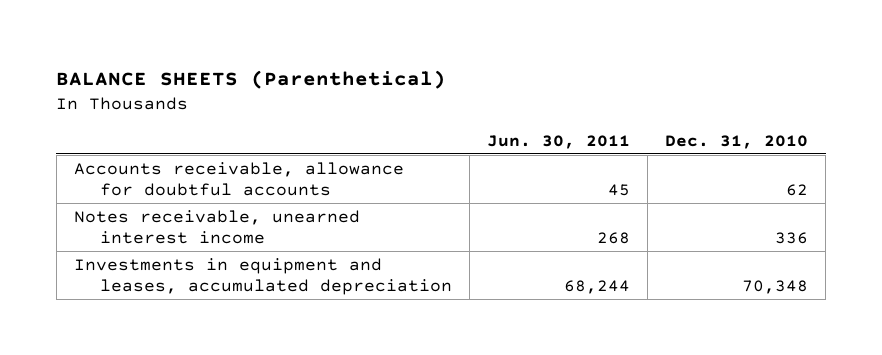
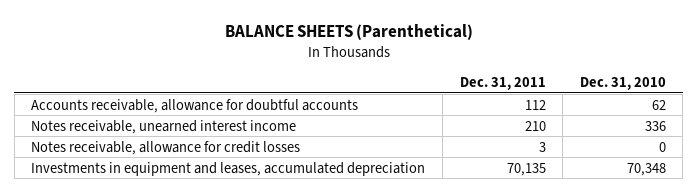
[487,134,631,149] Jun. 30, 2011 -> none
none -> [459,77,546,91] Dec. 31, 2011
none -> [31,140,301,155] Notes receivable, allowance for credit losses

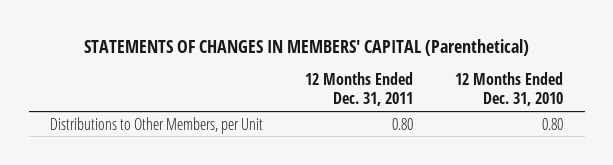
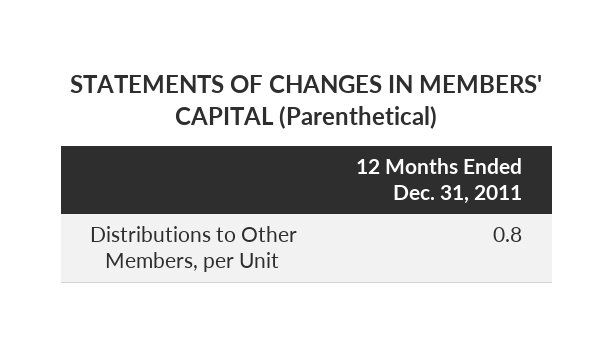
[455,72,564,107] 12 Months Ended Dec. 31, 2010 -> none
[392,117,414,130] 0.80 -> [493,227,523,243] 0.8

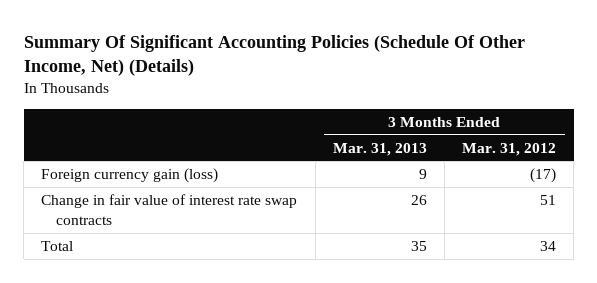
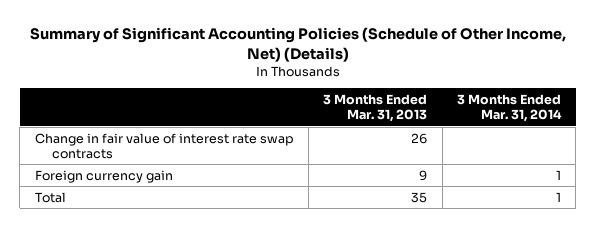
[23,35,525,77] Summary Of Significant Accounting Policies (Schedule Of Other Income, Net) (Details) -> [29,27,566,62] Summary of Significant Accounting Policies (Schedule of Other Income, Net) (Details)
[461,142,556,156] Mar. 31, 2012 -> none
none -> [457,93,563,123] 3 Months Ended Mar. 31, 2014
[41,167,219,183] Foreign currency gain (loss) -> none
none -> [34,169,173,183] Foreign currency gain

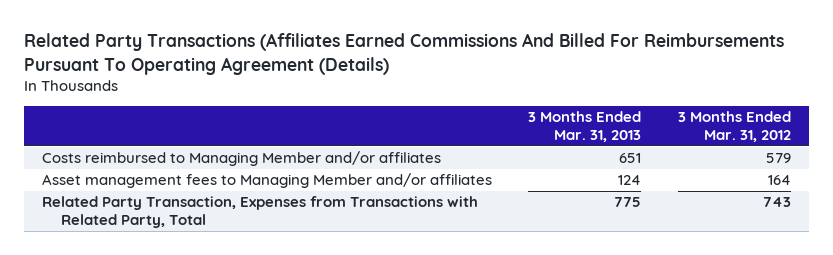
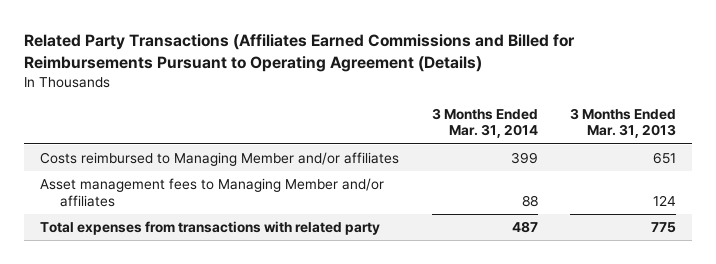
[23,33,784,75] Related Party Transactions (Affiliates Earned Commissions And Billed For Reimbursements Pursuant To Operating Agreement (Details) -> [24,34,576,72] Related Party Transactions (Affiliates Earned Commissions and Billed for Reimbursements Pursuant to Operating Agreement (Details)
[677,111,791,143] 3 Months Ended Mar. 31, 2012 -> none
none -> [431,107,538,139] 3 Months Ended Mar. 31, 2014
[42,196,479,229] Related Party Transaction, Expenses from Transactions with Related Party, Total -> [40,221,381,236] Total expenses from transactions with related party

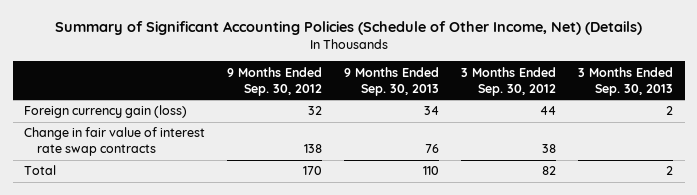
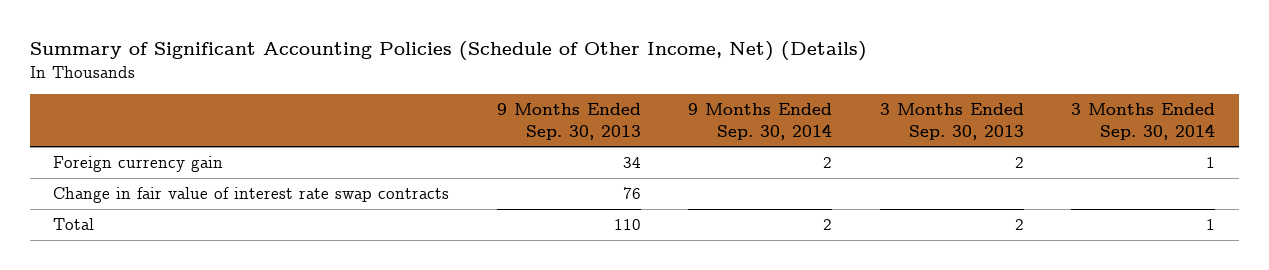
[226,66,322,96] 9 Months Ended Sep. 30, 2012 -> none
[461,66,557,96] 3 Months Ended Sep. 30, 2012 -> none
none -> [688,103,833,140] 9 Months Ended Sep. 30, 2014
none -> [1071,103,1216,140] 3 Months Ended Sep. 30, 2014
[23,105,187,119] Foreign currency gain (loss) -> [53,156,224,173] Foreign currency gain

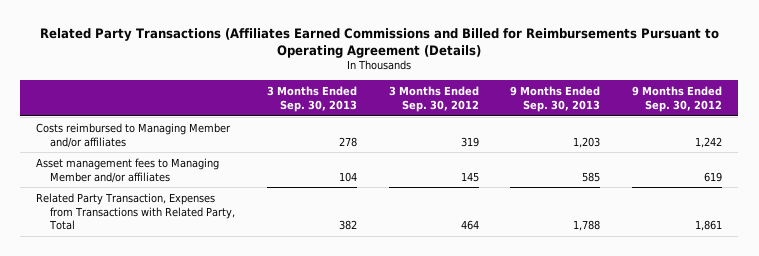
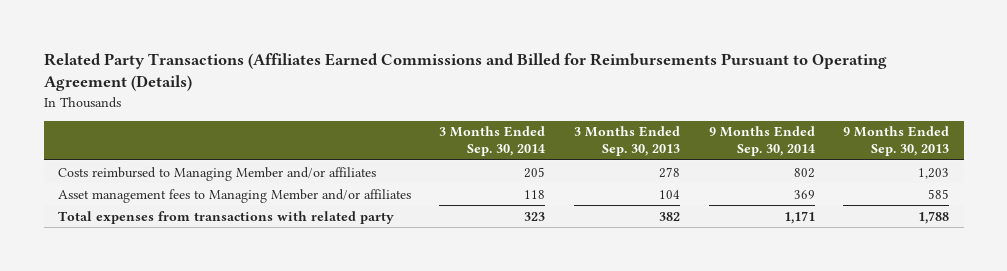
[388,86,479,113] 3 Months Ended Sep. 30, 2012 -> none
[632,86,723,113] 9 Months Ended Sep. 30, 2012 -> none
none -> [439,126,546,157] 3 Months Ended Sep. 30, 2014
none -> [708,126,815,157] 9 Months Ended Sep. 30, 2014
[36,192,236,231] Related Party Transaction, Expenses from Transactions with Related Party, Total -> [57,210,394,224] Total expenses from transactions with related party

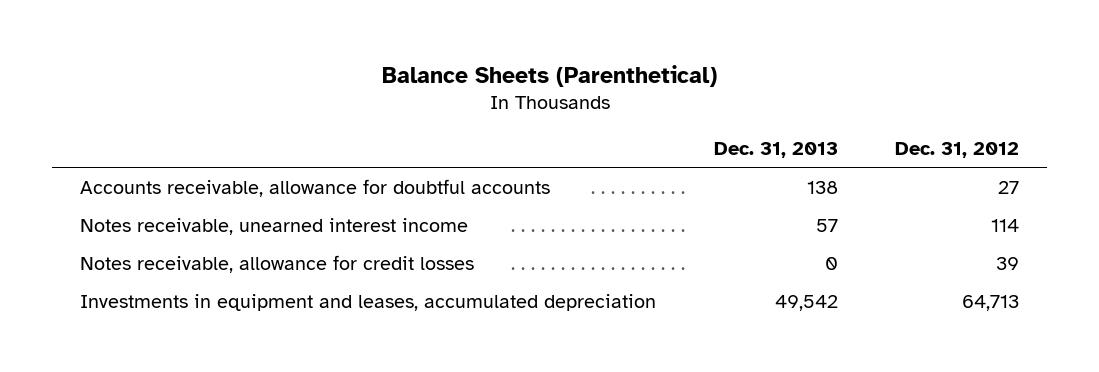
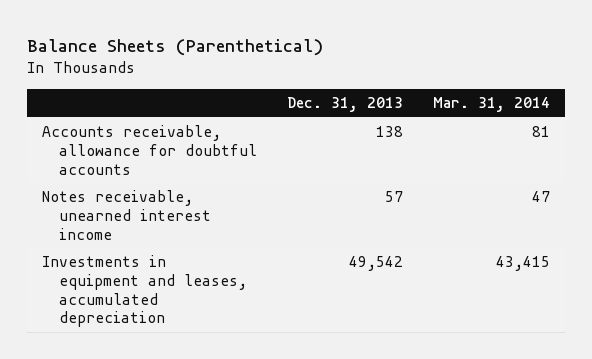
[894,141,1019,158] Dec. 31, 2012 -> none
none -> [433,97,551,113] Mar. 31, 2014
[80,254,475,273] Notes receivable, allowance for credit losses -> none

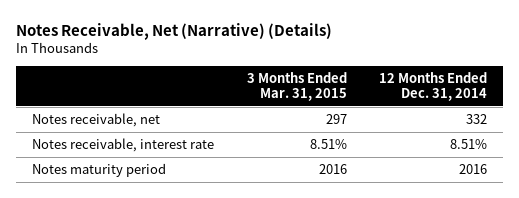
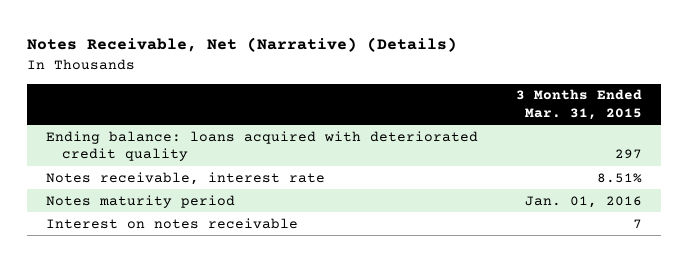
[379,71,488,102] 12 Months Ended Dec. 31, 2014 -> none
[31,113,160,128] Notes receivable, net -> [45,130,478,162] Ending balance: loans acquired with deteriorated credit quality
[318,164,347,175] 2016 -> [524,195,642,208] Jan. 01, 2016
none -> [45,217,298,229] Interest on notes receivable

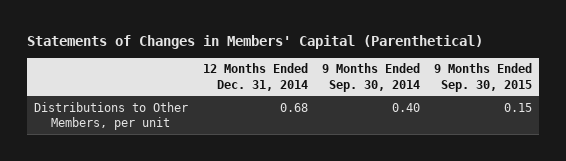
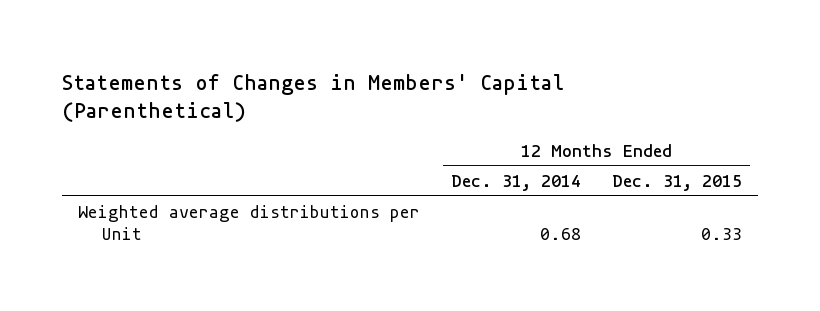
[321,63,420,92] 9 Months Ended Sep. 30, 2014 -> none
[434,63,533,92] 9 Months Ended Sep. 30, 2015 -> none
none -> [612,175,743,192] Dec. 31, 2015
[34,101,189,130] Distributions to Other Members, per unit -> [77,205,420,241] Weighted average distributions per Unit

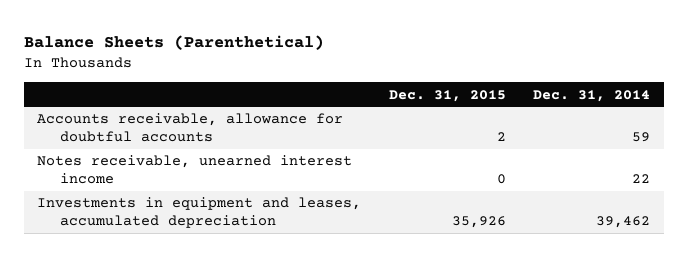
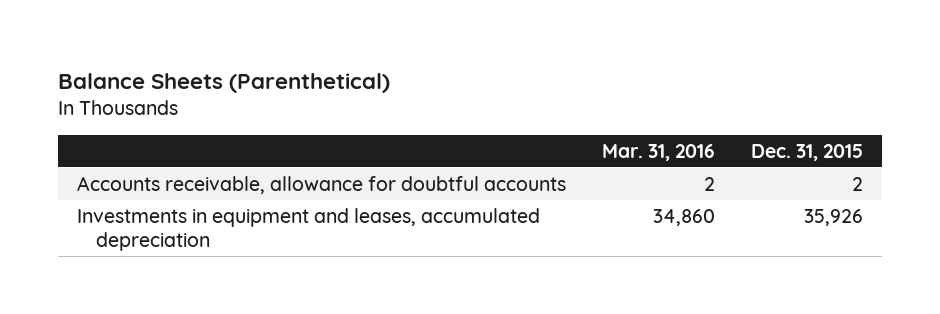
[533,89,651,102] Dec. 31, 2014 -> none
none -> [601,143,715,161] Mar. 31, 2016
[37,155,353,185] Notes receivable, unearned interest income -> none

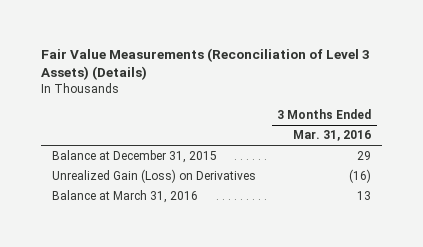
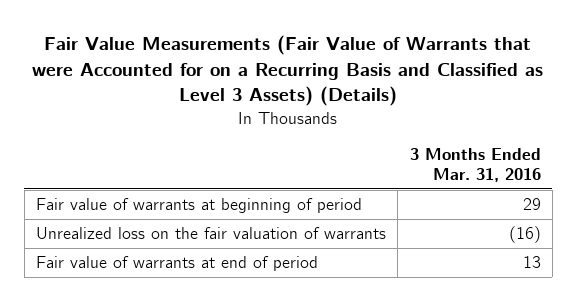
[40,48,370,81] Fair Value Measurements (Reconciliation of Level 3 Assets) (Details) -> [32,35,544,107] Fair Value Measurements (Fair Value of Warrants that were Accounted for on a Recurring Basis and Classified as Level 3 Assets) (Details)
[51,150,217,164] Balance at December 31, 2015 -> [36,198,363,214] Fair value of warrants at beginning of period
[51,169,256,184] Unrealized Gain (Loss) on Derivatives -> [36,227,387,240] Unrealized loss on the fair valuation of warrants
[51,190,198,204] Balance at March 31, 2016 -> [36,256,319,272] Fair value of warrants at end of period

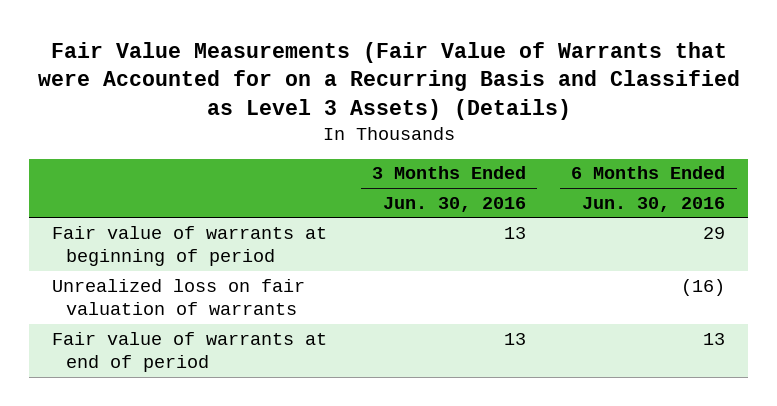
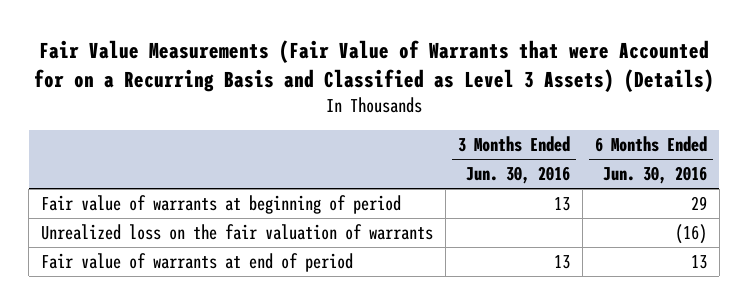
[51,278,305,316] Unrealized loss on fair valuation of warrants -> [41,223,434,240] Unrealized loss on the fair valuation of warrants

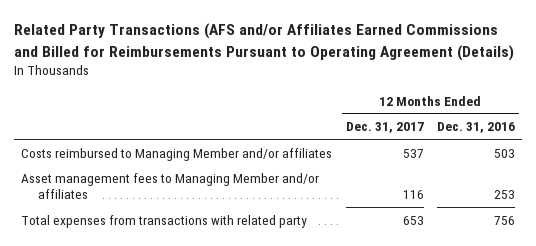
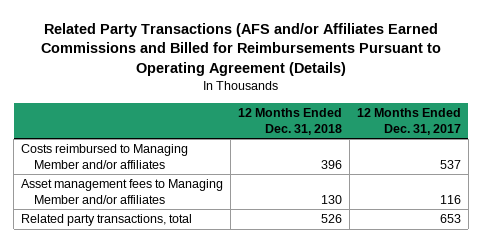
[437,122,516,134] Dec. 31, 2016 -> none
none -> [238,108,343,135] 12 Months Ended Dec. 31, 2018
[21,214,308,228] Total expenses from transactions with related party -> [21,214,193,227] Related party transactions, total

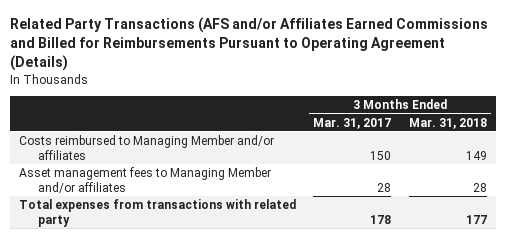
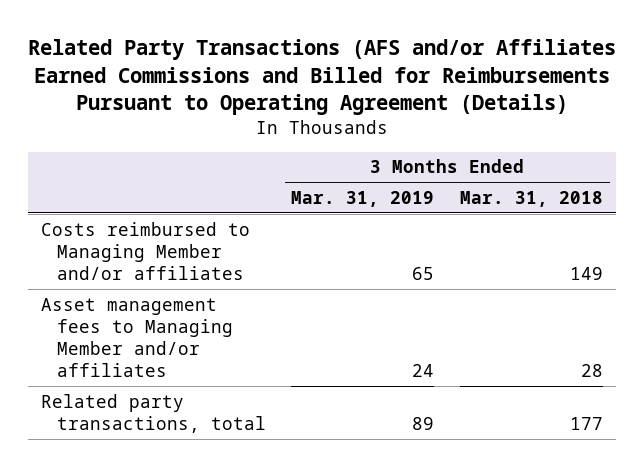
[313,117,392,129] Mar. 31, 2017 -> none
none -> [291,191,435,208] Mar. 31, 2019
[18,199,296,227] Total expenses from transactions with related party -> [40,393,266,433] Related party transactions, total

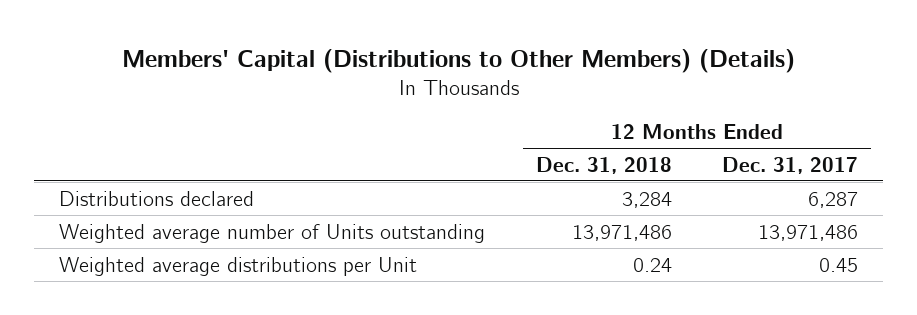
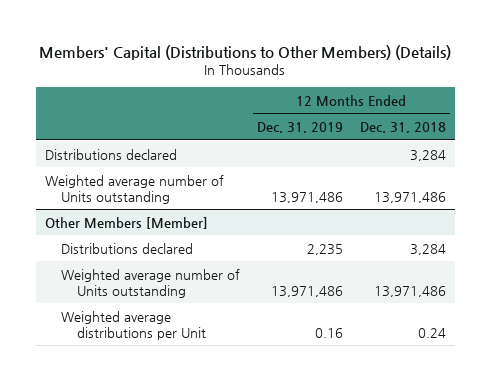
[721,156,858,174] Dec. 31, 2017 -> none
none -> [256,122,343,134] Dec. 31, 2019
none -> [44,216,208,229] Other Members [Member]
none -> [60,242,193,254] Distributions declared
none -> [60,268,240,298] Weighted average number of Units outstanding

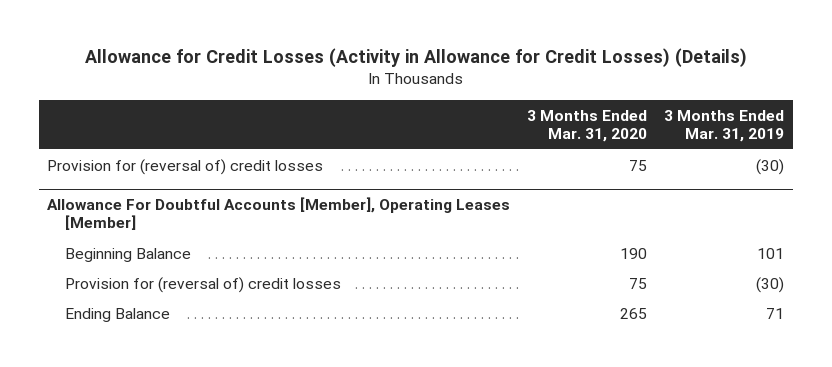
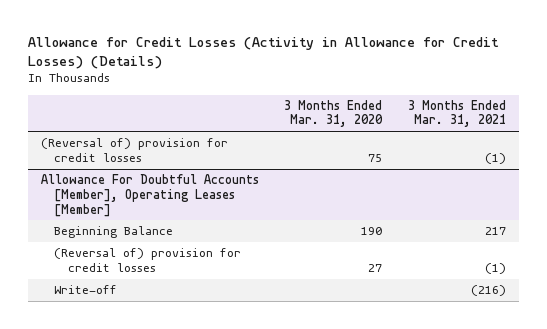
[664,109,785,143] 3 Months Ended Mar. 31, 2019 -> none
none -> [408,99,507,128] 3 Months Ended Mar. 31, 2021
[47,158,324,175] Provision for (reversal of) credit losses -> [40,138,228,162] (Reversal of) provision for credit losses
[64,307,170,322] Ending Balance -> none
[64,276,341,293] Provision for (reversal of) credit losses -> [54,248,242,272] (Reversal of) provision for credit losses
[629,277,648,289] 75 -> [368,263,383,272] 27
none -> [54,285,118,295] Write-off

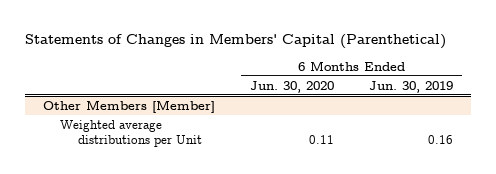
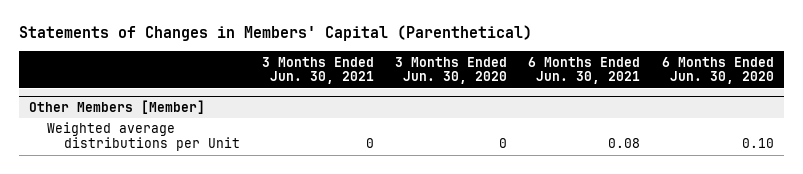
[369,80,454,93] Jun. 30, 2019 -> none
none -> [261,56,374,85] 3 Months Ended Jun. 30, 2021
none -> [394,56,507,85] 3 Months Ended Jun. 30, 2020
none -> [528,56,641,85] 6 Months Ended Jun. 30, 2021
[308,134,334,144] 0.11 -> [741,138,774,149] 0.10

